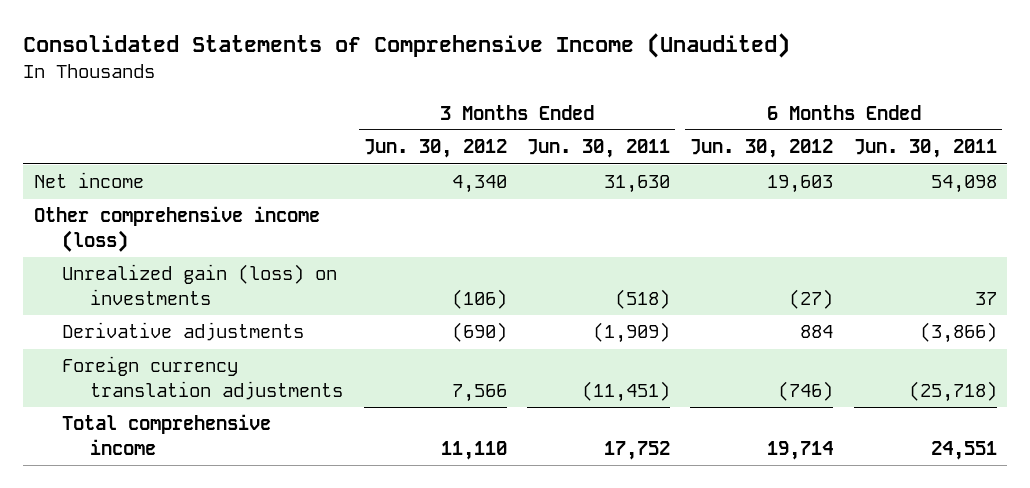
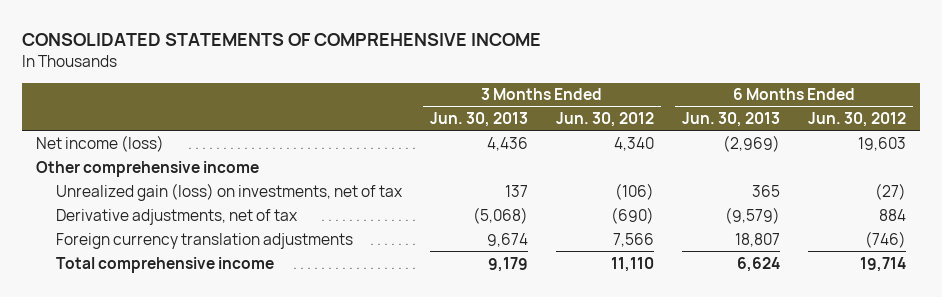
[23,33,791,59] Consolidated Statements of Comprehensive Income (Unaudited) -> [22,33,542,47] CONSOLIDATED STATEMENTS OF COMPREHENSIVE INCOME
[527,139,671,159] Jun. 30, 2011 -> none
[853,139,997,159] Jun. 30, 2011 -> none
none -> [429,112,528,128] Jun. 30, 2013
none -> [681,112,780,128] Jun. 30, 2013
[33,172,144,189] Net income -> [36,134,165,152] Net income (loss)
[33,206,320,252] Other comprehensive income (loss) -> [36,160,260,177] Other comprehensive income
[61,264,337,305] Unrealized gain (loss) on investments -> [55,182,403,201] Unrealized gain (loss) on investments, net of tax
[61,322,304,342] Derivative adjustments -> [55,208,298,225] Derivative adjustments, net of tax

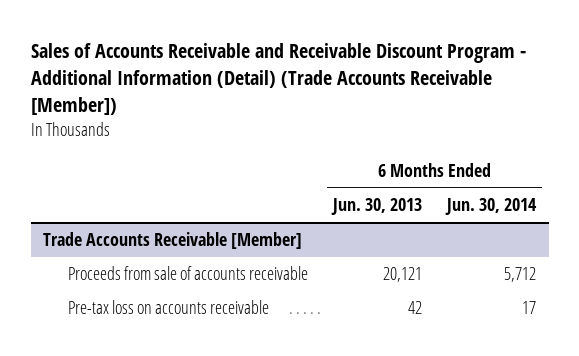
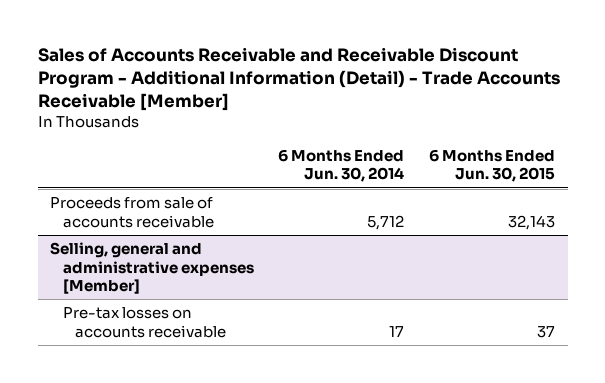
[30,42,526,116] Sales of Accounts Receivable and Receivable Discount Program - Additional Information (Detail) (Trade Accounts Receivable [Member]) -> [37,46,560,111] Sales of Accounts Receivable and Receivable Discount Program - Additional Information (Detail) - Trade Accounts Receivable [Member]
[331,198,423,216] Jun. 30, 2013 -> none
none -> [429,148,556,183] 6 Months Ended Jun. 30, 2015
[43,232,303,250] Trade Accounts Receivable [Member] -> none
none -> [49,242,254,295] Selling, general and administrative expenses [Member]
[67,300,269,315] Pre-tax loss on accounts receivable -> [62,307,227,338] Pre-tax losses on accounts receivable

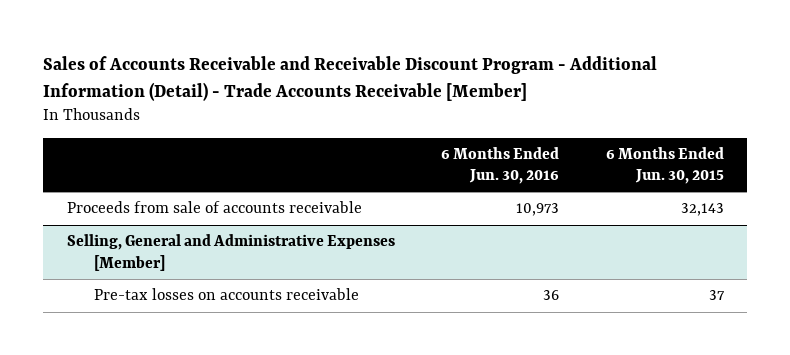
[278,148,405,183] 6 Months Ended Jun. 30, 2014 -> none
none -> [441,146,560,185] 6 Months Ended Jun. 30, 2016
[49,242,254,295] Selling, general and administrative expenses [Member] -> [66,234,395,271] Selling, General and Administrative Expenses [Member]

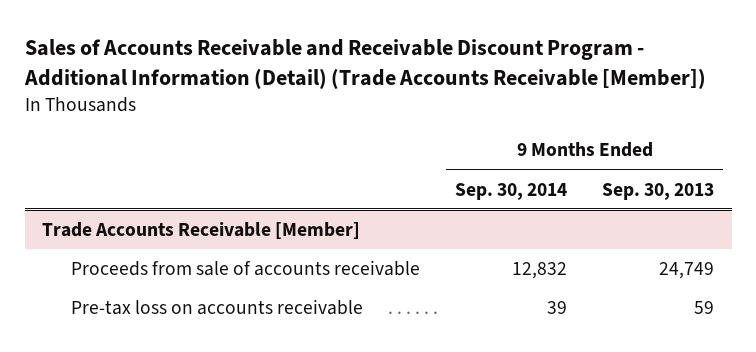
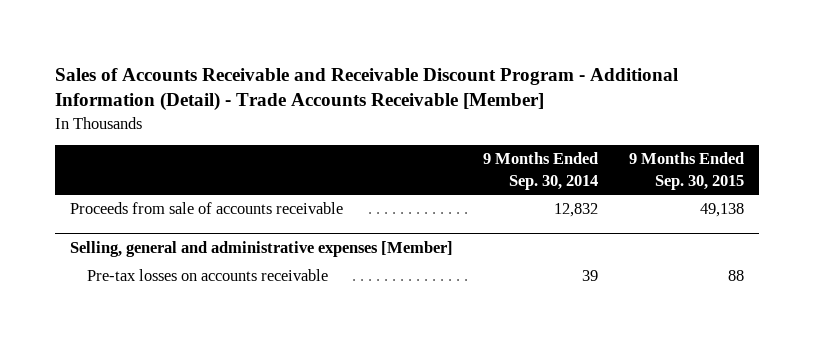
[23,38,706,89] Sales of Accounts Receivable and Receivable Discount Program - Additional Information (Detail) (Trade Accounts Receivable [Member]) -> [55,67,679,112] Sales of Accounts Receivable and Receivable Discount Program - Additional Information (Detail) - Trade Accounts Receivable [Member]
[602,182,715,200] Sep. 30, 2013 -> none
none -> [628,152,744,190] 9 Months Ended Sep. 30, 2015
[42,221,361,239] Trade Accounts Receivable [Member] -> none
none -> [70,240,454,257] Selling, general and administrative expenses [Member]
[71,298,364,315] Pre-tax loss on accounts receivable -> [87,269,329,282] Pre-tax losses on accounts receivable

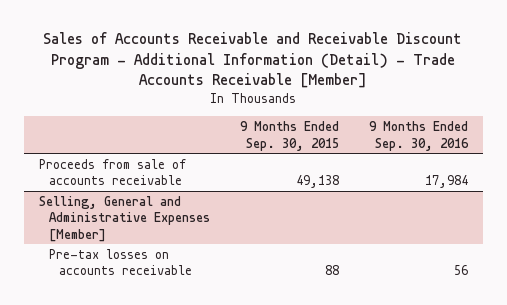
[483,152,599,190] 9 Months Ended Sep. 30, 2014 -> none
none -> [369,121,470,151] 9 Months Ended Sep. 30, 2016
[70,240,454,257] Selling, general and administrative expenses [Member] -> [38,195,211,242] Selling, General and Administrative Expenses [Member]

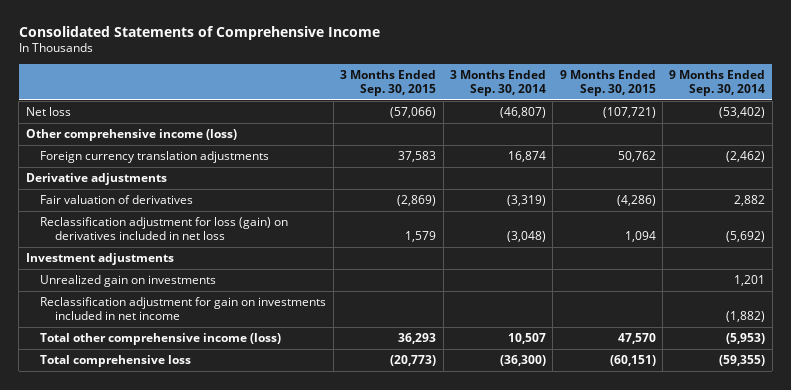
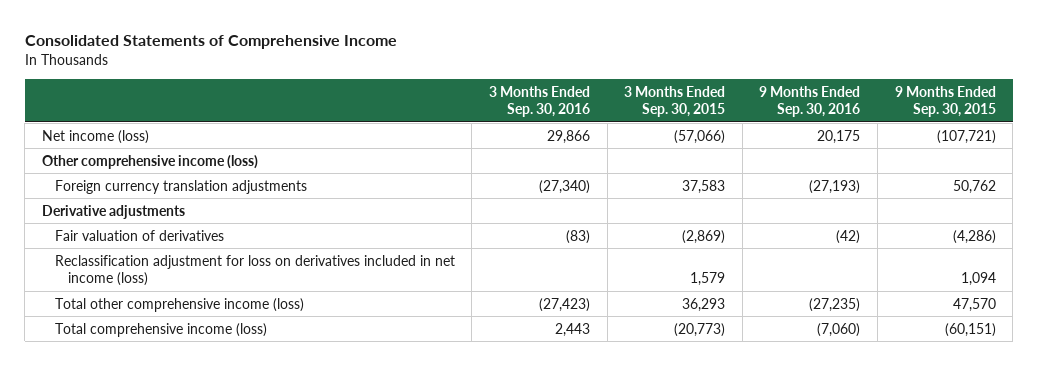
[449,70,546,97] 3 Months Ended Sep. 30, 2014 -> none
[669,70,766,97] 9 Months Ended Sep. 30, 2014 -> none
none -> [489,85,591,118] 3 Months Ended Sep. 30, 2016
none -> [759,85,861,118] 9 Months Ended Sep. 30, 2016
[25,107,71,117] Net loss -> [41,129,149,144] Net income (loss)
[25,253,174,266] Investment adjustments -> none
[40,275,217,288] Unrealized gain on investments -> none
[40,297,327,320] Reclassification adjustment for gain on investments included in net income -> none
[40,217,289,240] Reclassification adjustment for loss (gain) on derivatives included in net loss -> [54,254,455,286] Reclassification adjustment for loss on derivatives included in net income (loss)
[40,355,192,368] Total comprehensive loss -> [54,322,267,337] Total comprehensive income (loss)

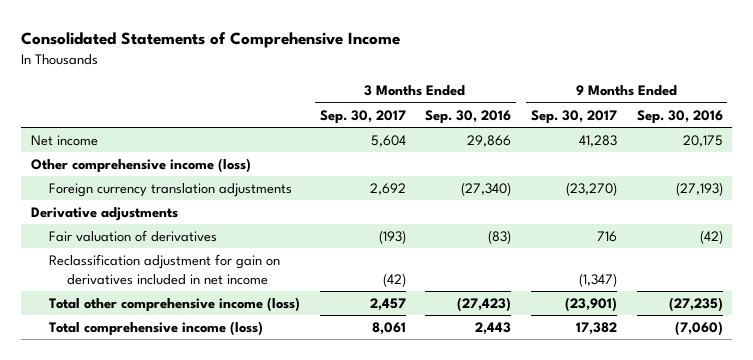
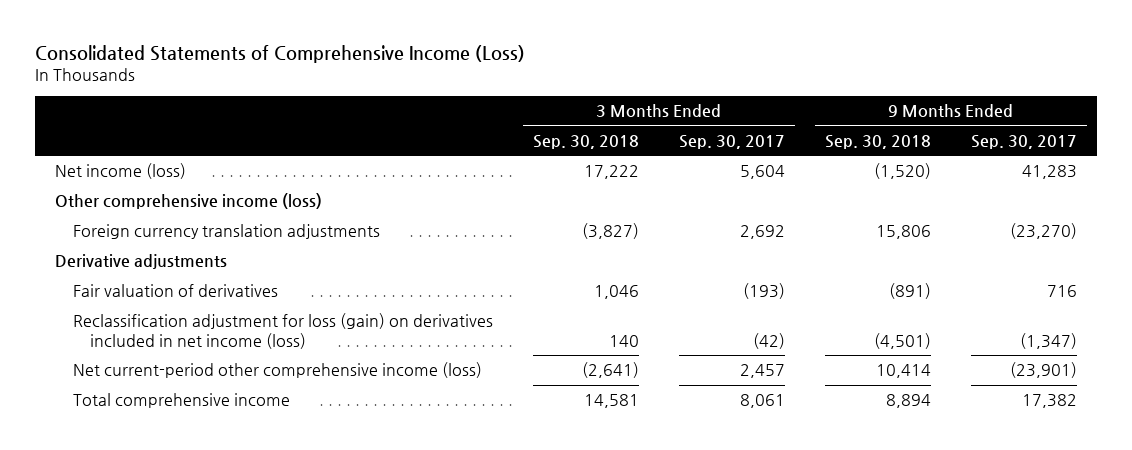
[21,31,401,48] Consolidated Statements of Comprehensive Income -> [34,45,525,64] Consolidated Statements of Comprehensive Income (Loss)
[425,109,512,124] Sep. 30, 2016 -> none
[636,109,723,124] Sep. 30, 2016 -> none
none -> [532,134,639,149] Sep. 30, 2018
none -> [825,134,932,149] Sep. 30, 2018
[30,135,98,147] Net income -> [54,163,186,180] Net income (loss)
[48,254,280,285] Reclassification adjustment for gain on derivatives included in net income -> [72,313,493,350] Reclassification adjustment for loss (gain) on derivatives included in net income (loss)
[48,297,300,313] Total other comprehensive income (loss) -> [72,362,482,379] Net current-period other comprehensive income (loss)
[48,321,263,337] Total comprehensive income (loss) -> [72,393,290,409] Total comprehensive income

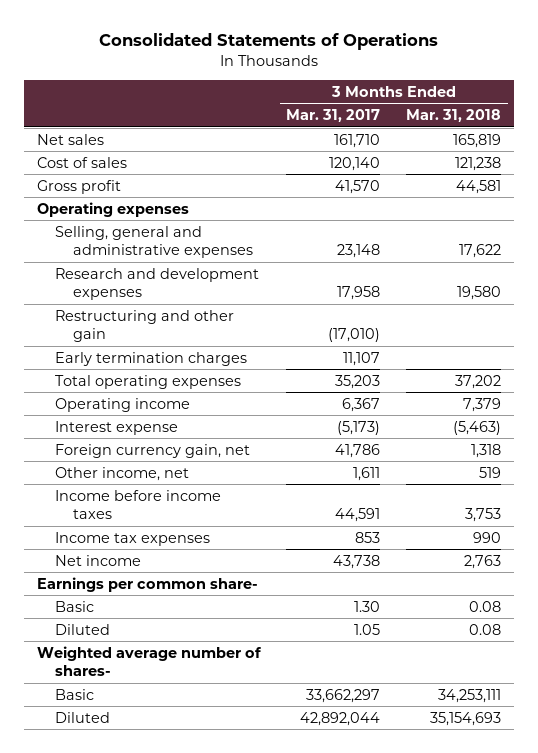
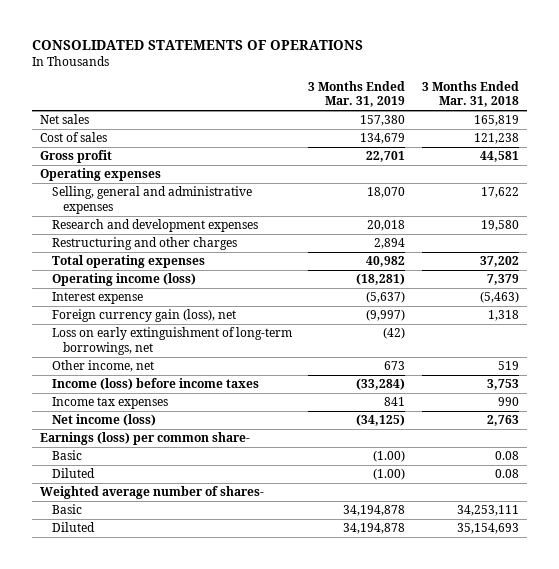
[98,33,438,51] Consolidated Statements of Operations -> [31,39,363,50] CONSOLIDATED STATEMENTS OF OPERATIONS
[286,109,381,123] Mar. 31, 2017 -> none
none -> [308,81,406,108] 3 Months Ended Mar. 31, 2019
[54,351,247,366] Early termination charges -> none
[54,309,234,343] Restructuring and other gain -> [51,237,237,251] Restructuring and other charges
[54,397,190,412] Operating income -> [51,273,196,287] Operating income (loss)
[54,443,250,458] Foreign currency gain, net -> [51,309,236,323] Foreign currency gain (loss), net
none -> [51,327,292,355] Loss on early extinguishment of long-term borrowings, net
[54,489,221,520] Income before income taxes -> [51,378,259,391] Income (loss) before income taxes
[54,554,141,566] Net income -> [51,414,156,427] Net income (loss)
[36,576,258,592] Earnings per common share- -> [39,432,250,446] Earnings (loss) per common share-

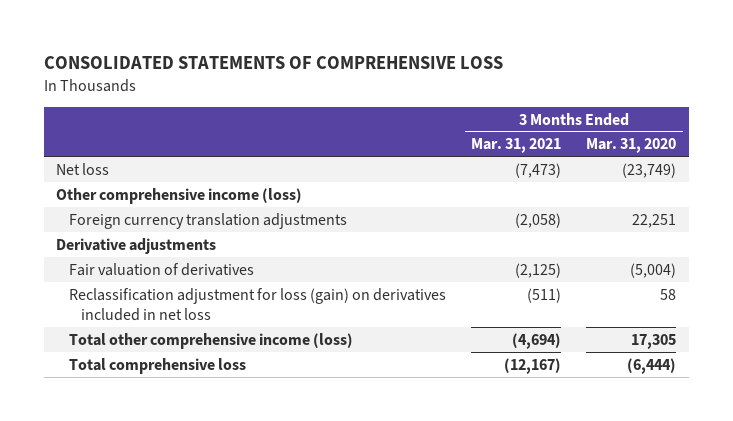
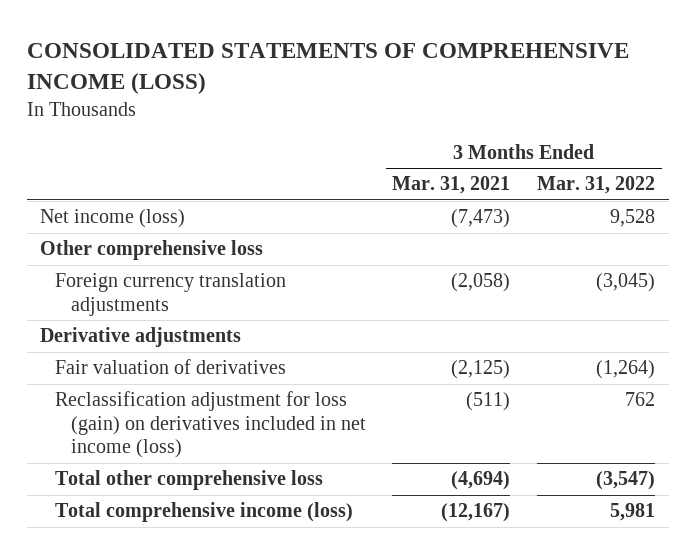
[43,55,503,69] CONSOLIDATED STATEMENTS OF COMPREHENSIVE LOSS -> [27,43,630,95] CONSOLIDATED STATEMENTS OF COMPREHENSIVE INCOME (LOSS)
[586,138,677,154] Mar. 31, 2020 -> none
none -> [537,176,656,195] Mar. 31, 2022
[56,162,110,175] Net loss -> [40,209,186,229] Net income (loss)
[56,187,303,204] Other comprehensive income (loss) -> [40,240,264,261] Other comprehensive loss
[68,287,446,322] Reclassification adjustment for loss (gain) on derivatives included in net loss -> [55,391,366,459] Reclassification adjustment for loss (gain) on derivatives included in net income (loss)
[68,332,353,349] Total other comprehensive income (loss) -> [55,470,324,491] Total other comprehensive loss
[68,357,246,374] Total comprehensive loss -> [55,502,354,523] Total comprehensive income (loss)

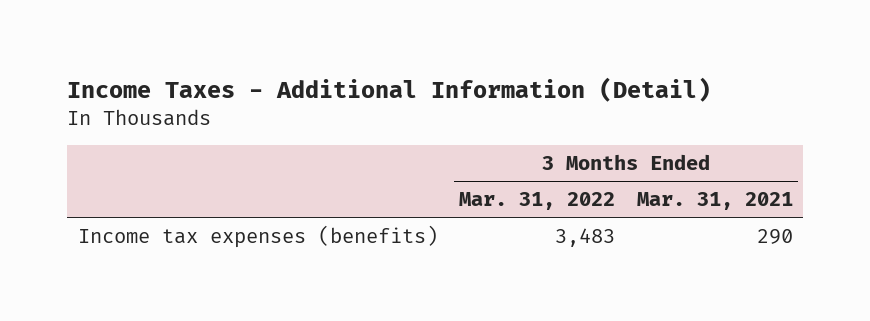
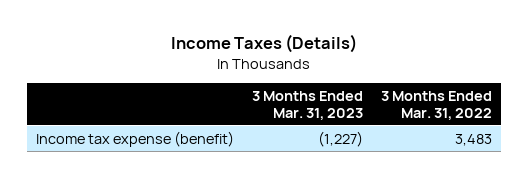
[66,77,711,103] Income Taxes - Additional Information (Detail) -> [171,34,358,54] Income Taxes (Details)
[636,192,793,211] Mar. 31, 2021 -> none
none -> [252,90,364,120] 3 Months Ended Mar. 31, 2023
[77,225,438,249] Income tax expenses (benefits) -> [36,130,235,147] Income tax expense (benefit)

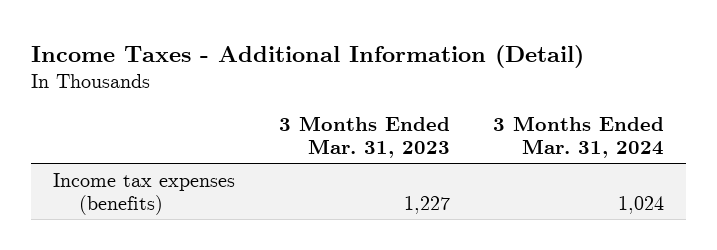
[171,34,358,54] Income Taxes (Details) -> [30,44,584,68] Income Taxes - Additional Information (Detail)
[381,90,493,120] 3 Months Ended Mar. 31, 2022 -> none
none -> [493,115,665,159] 3 Months Ended Mar. 31, 2024
[36,130,235,147] Income tax expense (benefit) -> [52,172,235,215] Income tax expenses (benefits)
[318,130,364,147] (1,227) -> [403,195,450,214] 1,227

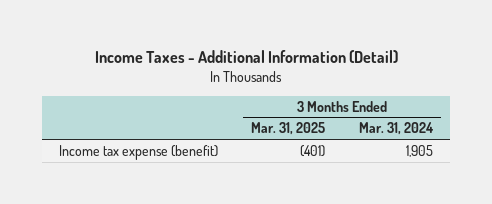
[278,115,450,159] 3 Months Ended Mar. 31, 2023 -> none
none -> [251,122,326,136] Mar. 31, 2025
[52,172,235,215] Income tax expenses (benefits) -> [58,144,218,160] Income tax expense (benefit)
[618,195,665,214] 1,024 -> [405,144,433,157] 1,905

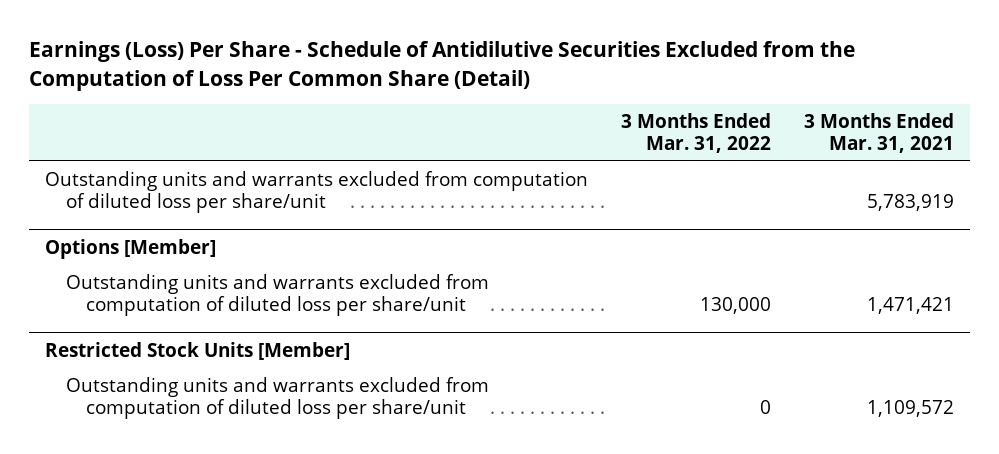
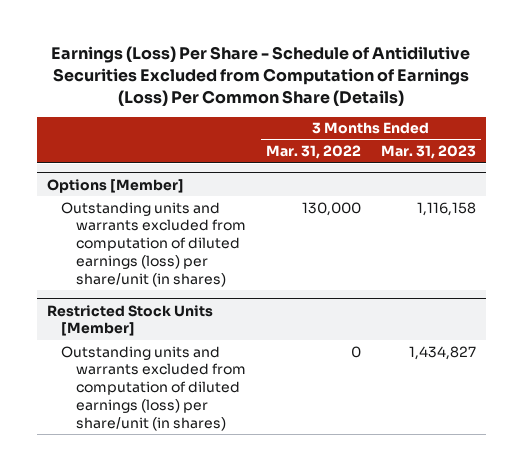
[28,41,855,91] Earnings (Loss) Per Share - Schedule of Antidilutive Securities Excluded from the Computation of Loss Per Common Share (Detail) -> [51,45,471,106] Earnings (Loss) Per Share - Schedule of Antidilutive Securities Excluded from Computation of Earnings (Loss) Per Common Share (Details)
[803,112,954,153] 3 Months Ended Mar. 31, 2021 -> none
none -> [380,145,476,160] Mar. 31, 2023
[45,171,589,214] Outstanding units and warrants excluded from computation of diluted loss per share/unit -> none
[65,274,489,317] Outstanding units and warrants excluded from computation of diluted loss per share/unit -> [61,201,247,287] Outstanding units and warrants excluded from computation of diluted earnings (loss) per share/unit (in shares)
[65,377,489,420] Outstanding units and warrants excluded from computation of diluted loss per share/unit -> [61,345,247,431] Outstanding units and warrants excluded from computation of diluted earnings (loss) per share/unit (in shares)

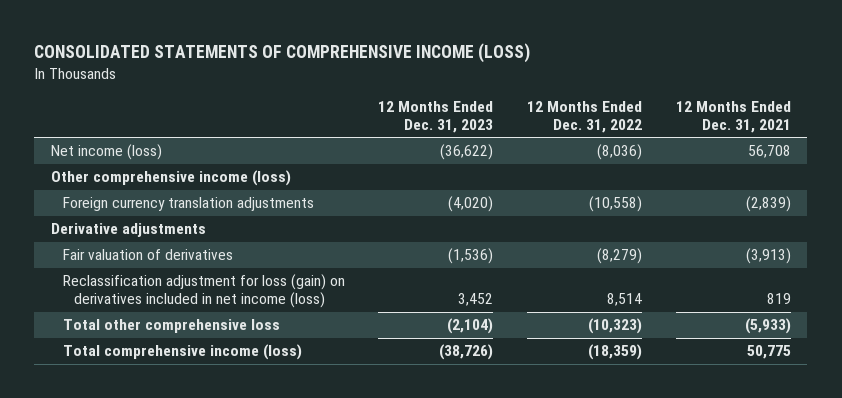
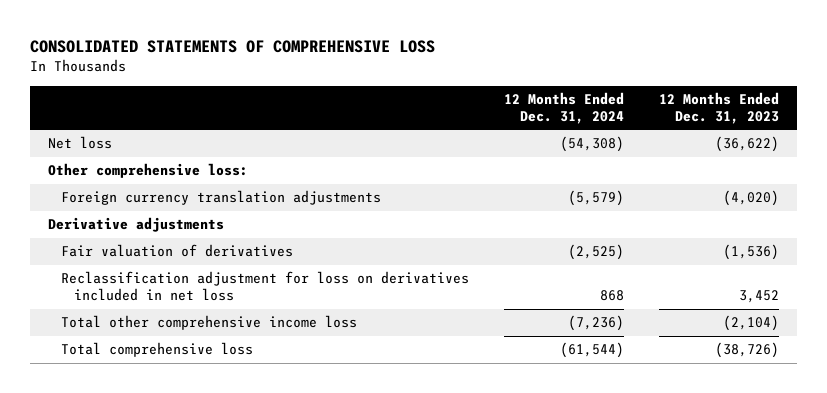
[34,43,531,64] CONSOLIDATED STATEMENTS OF COMPREHENSIVE INCOME (LOSS) -> [30,40,436,54] CONSOLIDATED STATEMENTS OF COMPREHENSIVE LOSS
[527,101,643,134] 12 Months Ended Dec. 31, 2022 -> none
[675,101,791,134] 12 Months Ended Dec. 31, 2021 -> none
none -> [504,92,625,124] 12 Months Ended Dec. 31, 2024
[51,144,163,161] Net income (loss) -> [47,136,112,150] Net loss
[51,170,292,187] Other comprehensive income (loss) -> [47,163,248,179] Other comprehensive loss:
[62,274,345,309] Reclassification adjustment for loss (gain) on derivatives included in net income (loss) -> [60,271,469,302] Reclassification adjustment for loss on derivatives included in net loss
[62,319,280,334] Total other comprehensive loss -> [60,315,357,331] Total other comprehensive income loss
[62,344,302,361] Total comprehensive income (loss) -> [60,342,253,358] Total comprehensive loss

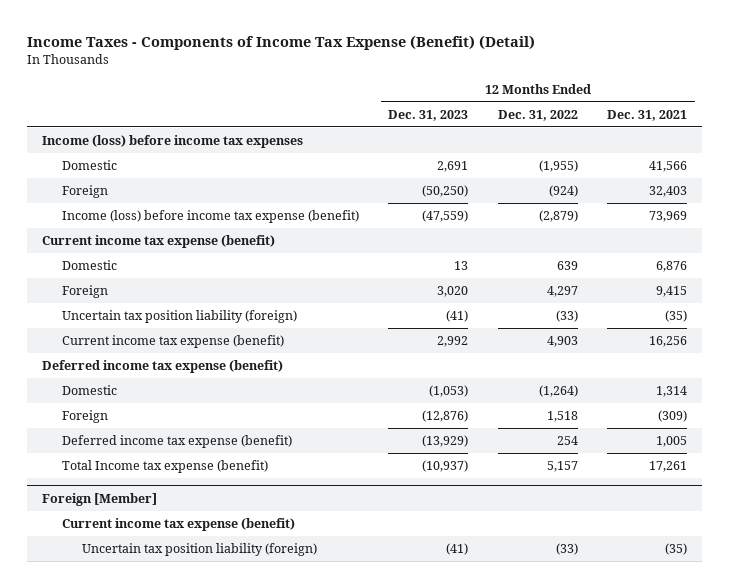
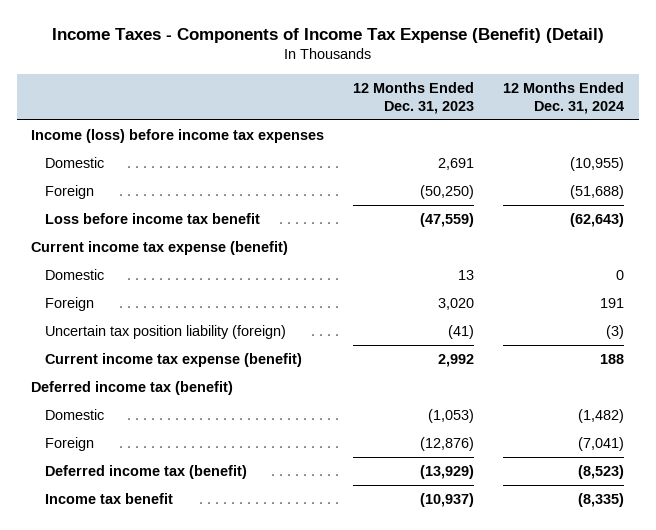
[497,109,578,121] Dec. 31, 2022 -> none
[607,109,688,121] Dec. 31, 2021 -> none
none -> [503,81,625,114] 12 Months Ended Dec. 31, 2024
[61,210,359,224] Income (loss) before income tax expense (benefit) -> [44,212,260,224] Loss before income tax benefit
[41,360,283,374] Deferred income tax expense (benefit) -> [31,380,234,395] Deferred income tax (benefit)
[41,492,157,506] Foreign [Member] -> none
[61,518,295,532] Current income tax expense (benefit) -> none
[81,543,317,557] Uncertain tax position liability (foreign) -> none
[61,435,292,449] Deferred income tax expense (benefit) -> [44,464,247,479] Deferred income tax (benefit)
[61,460,268,474] Total Income tax expense (benefit) -> [44,492,173,504] Income tax benefit

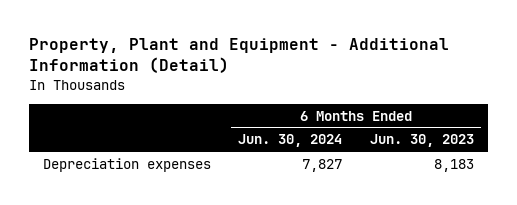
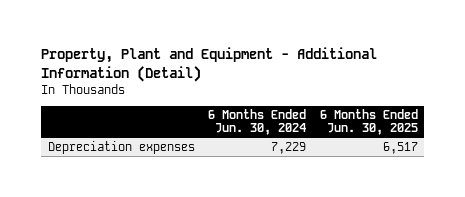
[370,134,475,148] Jun. 30, 2023 -> none
none -> [319,108,418,136] 6 Months Ended Jun. 30, 2025
[302,158,343,172] 7,827 -> [271,142,307,155] 7,229

